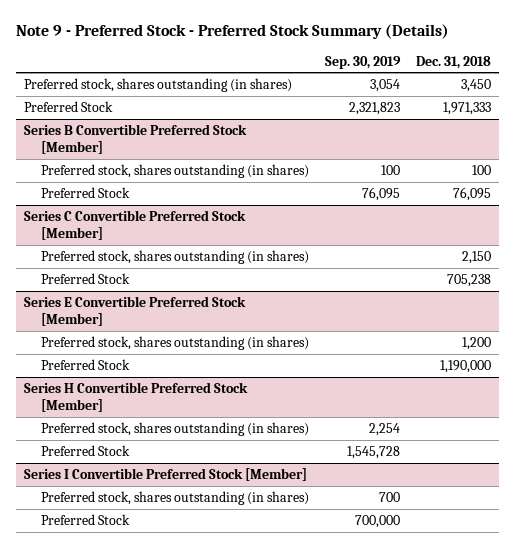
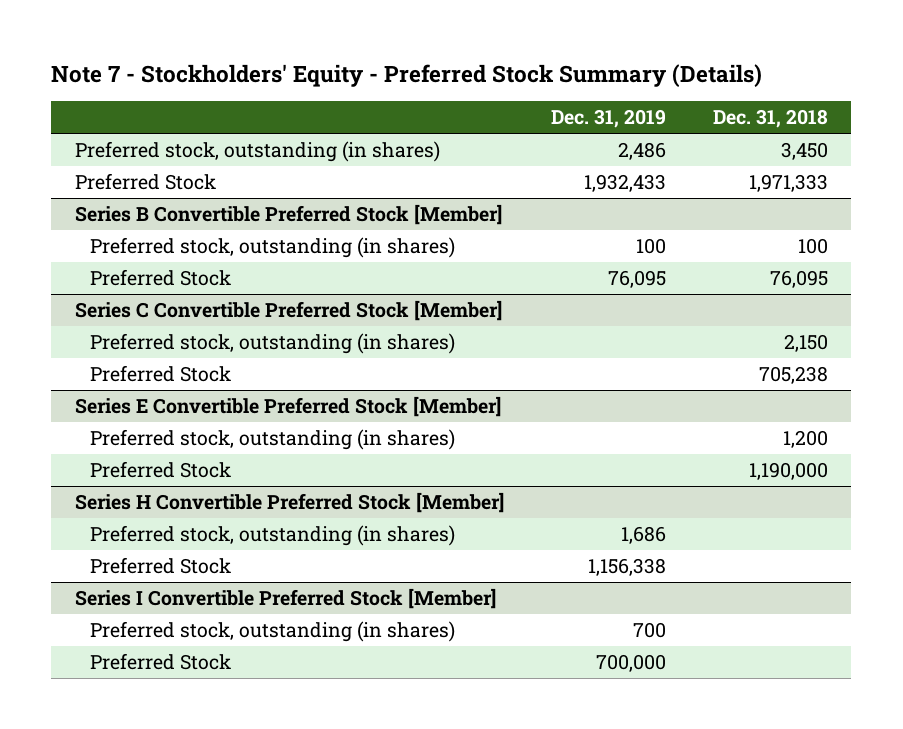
[15,24,449,40] Note 9 - Preferred Stock - Preferred Stock Summary (Details) -> [51,63,763,87] Note 7 - Stockholders' Equity - Preferred Stock Summary (Details)
[324,55,401,69] Sep. 30, 2019 -> none
none -> [550,109,666,129] Dec. 31, 2019
[23,77,292,92] Preferred stock, shares outstanding (in shares) -> [74,140,440,162] Preferred stock, outstanding (in shares)
[40,163,309,178] Preferred stock, shares outstanding (in shares) -> [90,236,456,258] Preferred stock, outstanding (in shares)
[40,249,309,264] Preferred stock, shares outstanding (in shares) -> [90,332,456,354] Preferred stock, outstanding (in shares)
[40,335,309,350] Preferred stock, shares outstanding (in shares) -> [90,428,456,450] Preferred stock, outstanding (in shares)
[40,421,309,436] Preferred stock, shares outstanding (in shares) -> [90,524,456,546] Preferred stock, outstanding (in shares)
[40,490,309,505] Preferred stock, shares outstanding (in shares) -> [90,620,456,642] Preferred stock, outstanding (in shares)

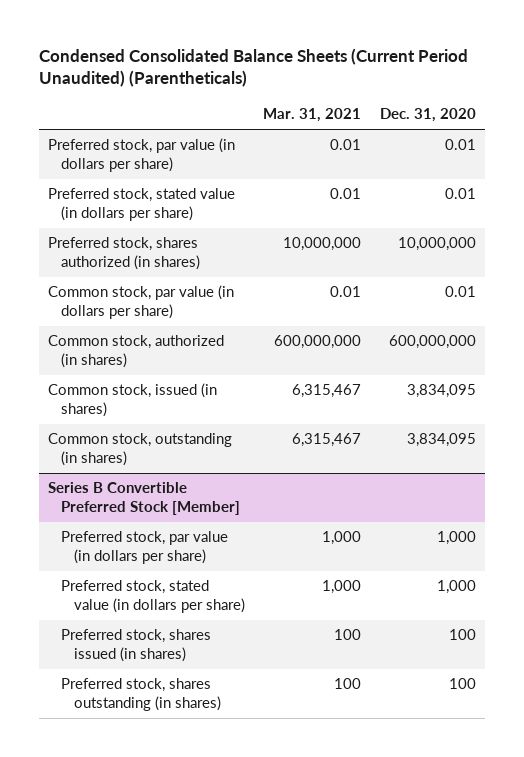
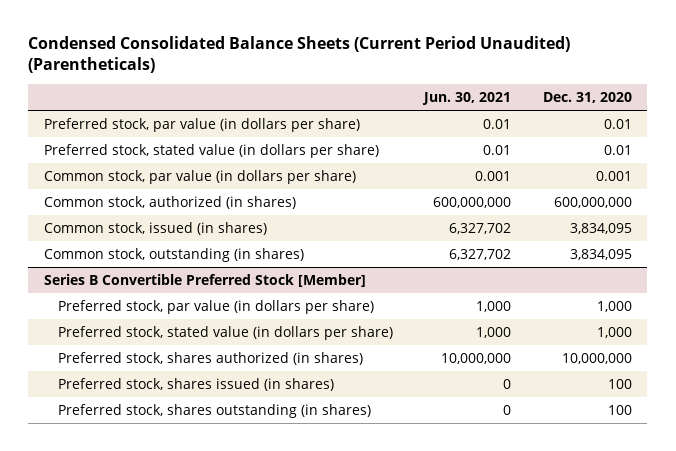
[263,108,362,123] Mar. 31, 2021 -> none
none -> [422,92,512,106] Jun. 30, 2021
[47,237,200,271] Preferred stock, shares authorized (in shares) -> none
[444,286,476,298] 0.01 -> [595,171,632,182] 0.001
none -> [57,352,363,366] Preferred stock, shares authorized (in shares)

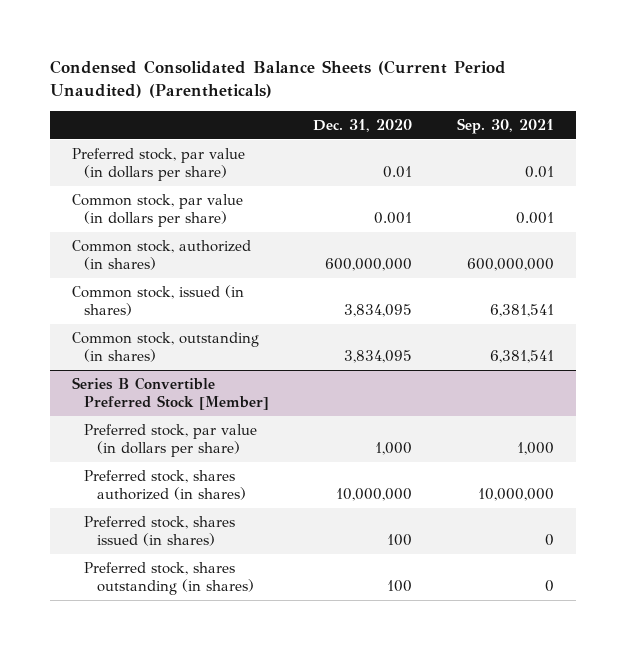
[422,92,512,106] Jun. 30, 2021 -> none
none -> [456,117,554,134] Sep. 30, 2021
[44,144,380,159] Preferred stock, stated value (in dollars per share) -> none
[57,326,393,341] Preferred stock, stated value (in dollars per share) -> none

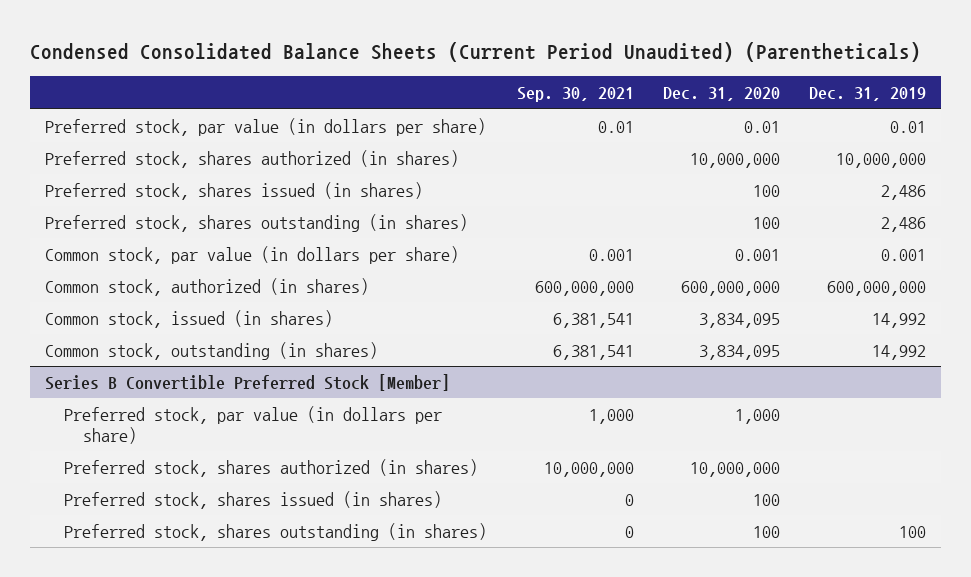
none -> [809,87,927,102] Dec. 31, 2019
none -> [44,149,459,168] Preferred stock, shares authorized (in shares)
none -> [44,181,423,200] Preferred stock, shares issued (in shares)
none -> [44,213,468,232] Preferred stock, shares outstanding (in shares)

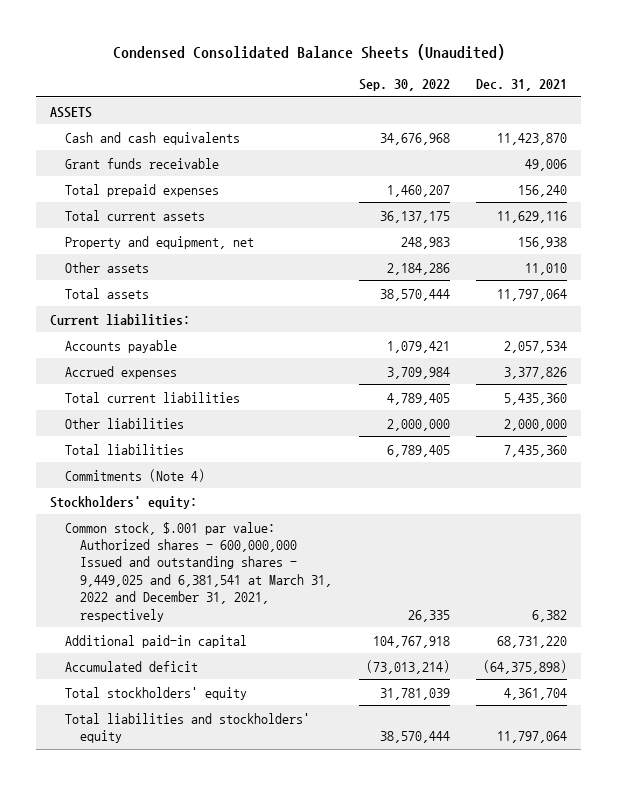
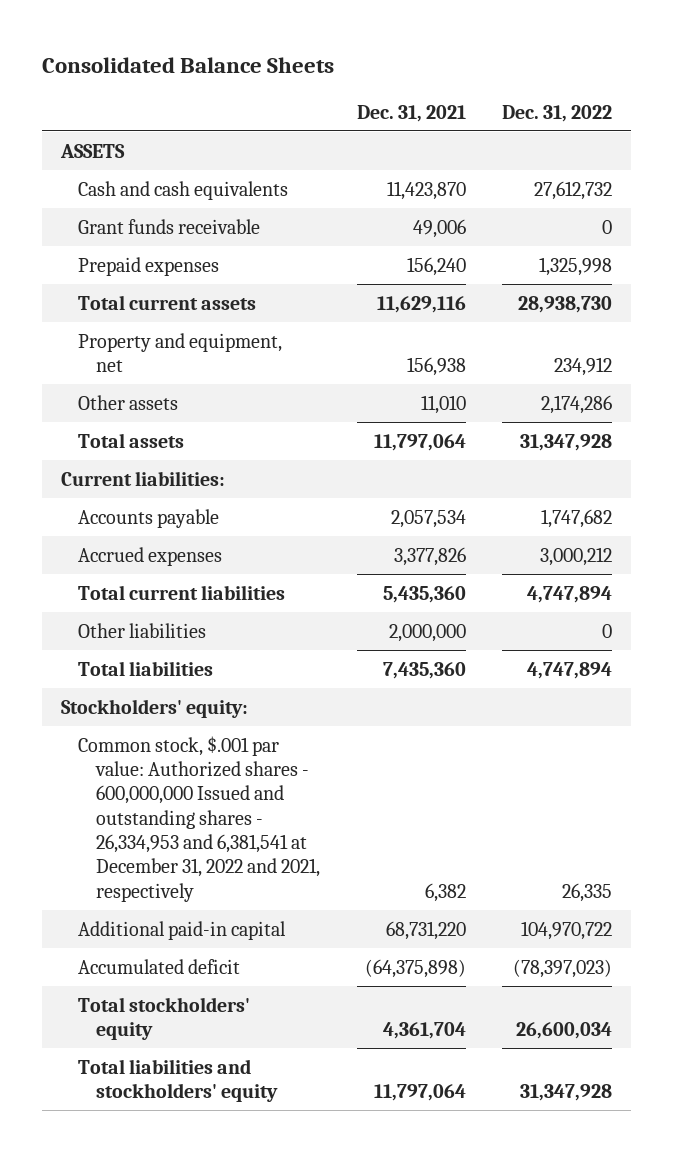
[112,44,505,61] Condensed Consolidated Balance Sheets (Unaudited) -> [42,56,335,73] Consolidated Balance Sheets
[358,78,450,91] Sep. 30, 2022 -> none
none -> [502,104,613,122] Dec. 31, 2022
[64,183,219,197] Total prepaid expenses -> [78,256,220,276] Prepaid expenses
[64,468,205,482] Commitments (Note 4) -> none
[64,521,333,622] Common stock, $.001 par value: Authorized shares - 600,000,000 Issued and outstanding shares - 9,449,025 and 6,381,541 at March 31, 2022 and December 31, 2021, respectively -> [78,735,320,902] Common stock, $.001 par value: Authorized shares - 600,000,000 Issued and outstanding shares - 26,334,953 and 6,381,541 at December 31, 2022 and 2021, respectively

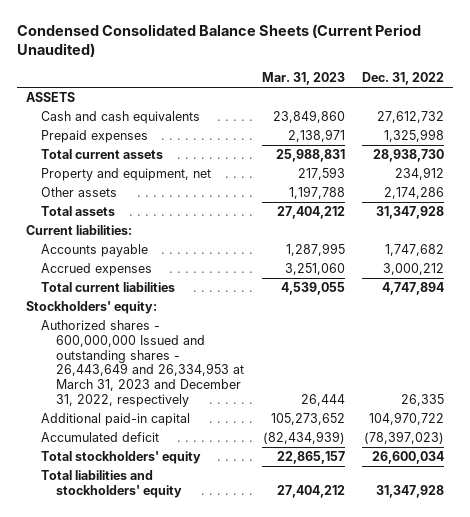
[42,56,335,73] Consolidated Balance Sheets -> [16,23,421,58] Condensed Consolidated Balance Sheets (Current Period Unaudited)
[356,104,466,122] Dec. 31, 2021 -> none
none -> [261,71,345,85] Mar. 31, 2023
[78,218,261,234] Grant funds receivable -> none
[78,622,207,638] Other liabilities -> none
[78,660,214,676] Total liabilities -> none
[78,735,320,902] Common stock, $.001 par value: Authorized shares - 600,000,000 Issued and outstanding shares - 26,334,953 and 6,381,541 at December 31, 2022 and 2021, respectively -> [40,320,245,407] Authorized shares - 600,000,000 Issued and outstanding shares - 26,443,649 and 26,334,953 at March 31, 2023 and December 31, 2022, respectively

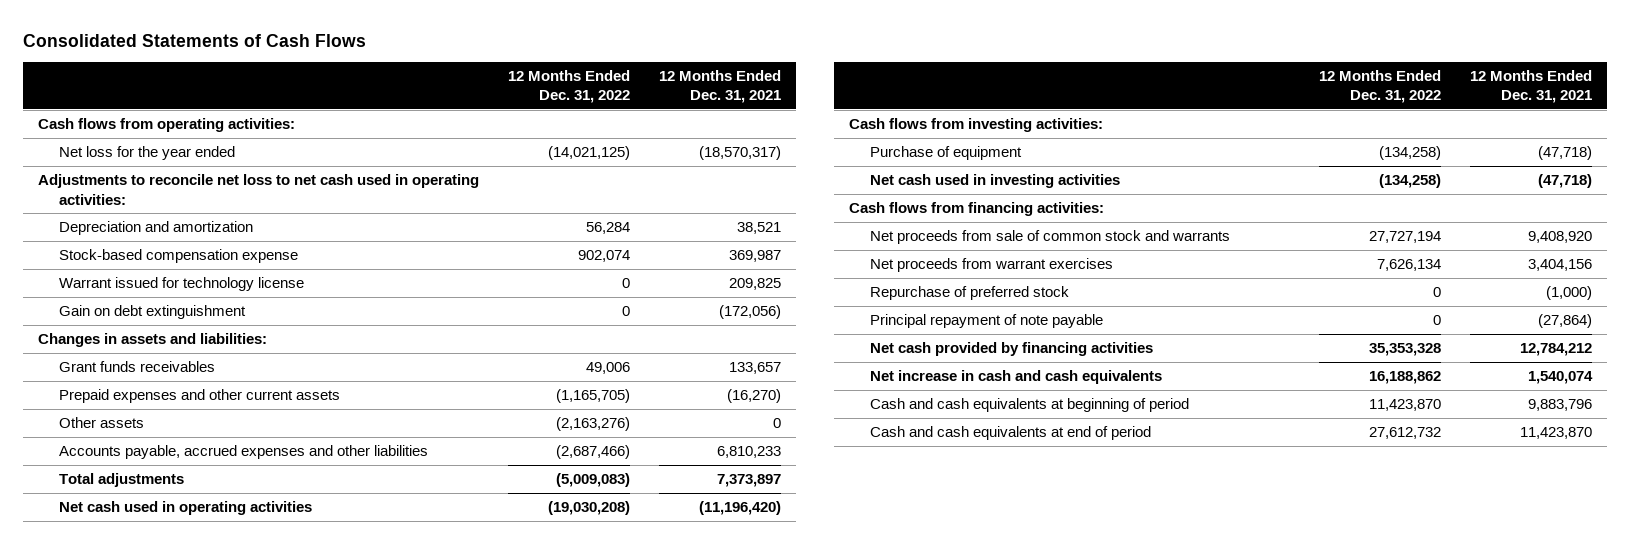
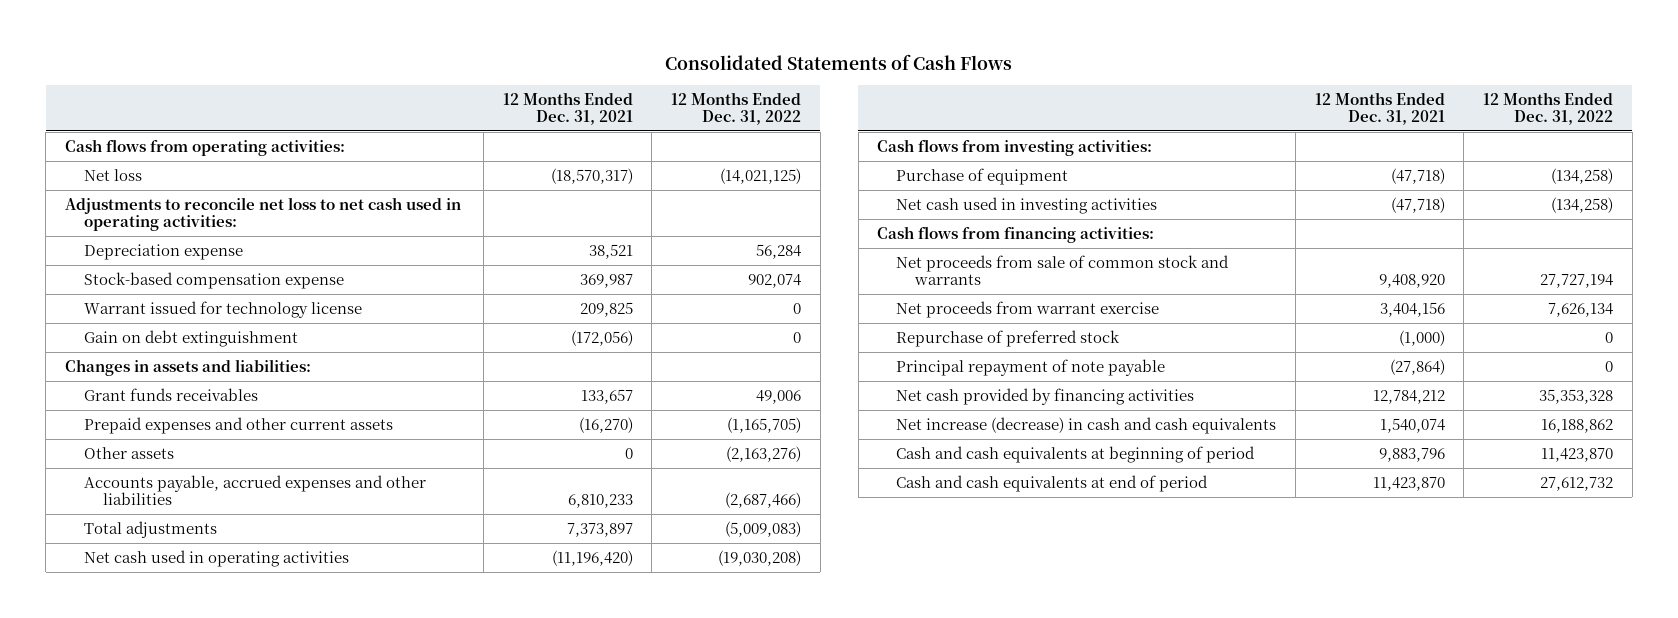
[58,146,235,161] Net loss for the year ended -> [84,168,143,181] Net loss
[58,221,253,236] Depreciation and amortization -> [84,243,244,260] Depreciation expense
[869,258,1113,273] Net proceeds from warrant exercises -> [896,300,1160,318] Net proceeds from warrant exercise
[869,370,1162,385] Net increase in cash and cash equivalents -> [896,416,1277,434] Net increase (decrease) in cash and cash equivalents

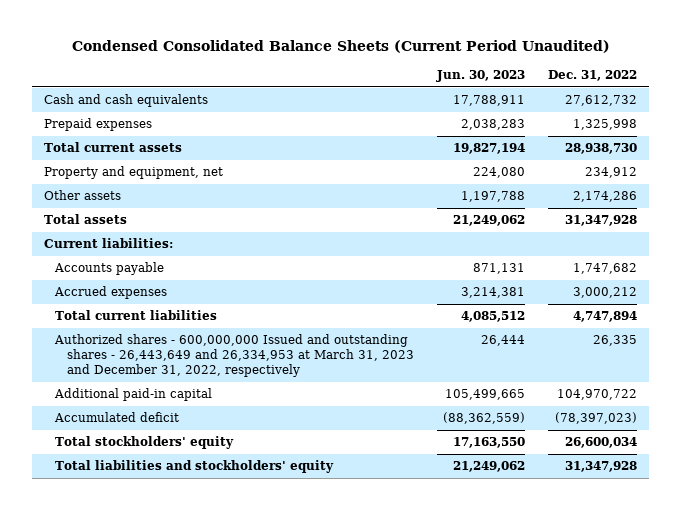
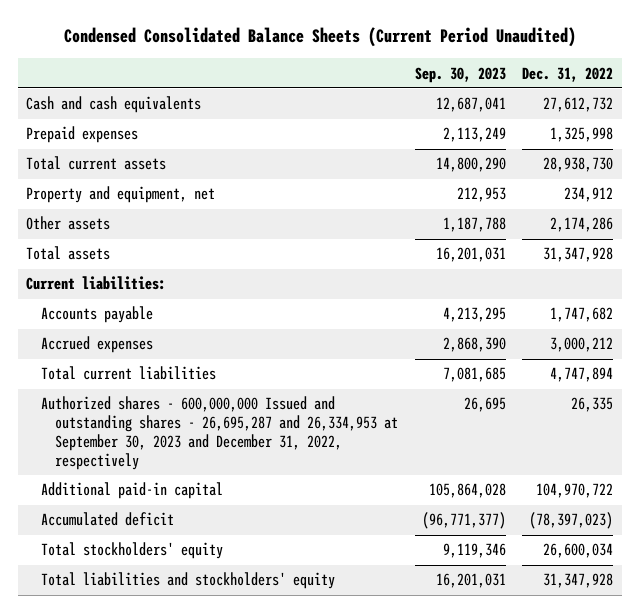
[436,70,526,83] Jun. 30, 2023 -> none
none -> [414,66,506,83] Sep. 30, 2023
[54,334,415,378] Authorized shares - 600,000,000 Issued and outstanding shares - 26,443,649 and 26,334,953 at March 31, 2023 and December 31, 2022, respectively -> [40,396,399,470] Authorized shares - 600,000,000 Issued and outstanding shares - 26,695,287 and 26,334,953 at September 30, 2023 and December 31, 2022, respectively

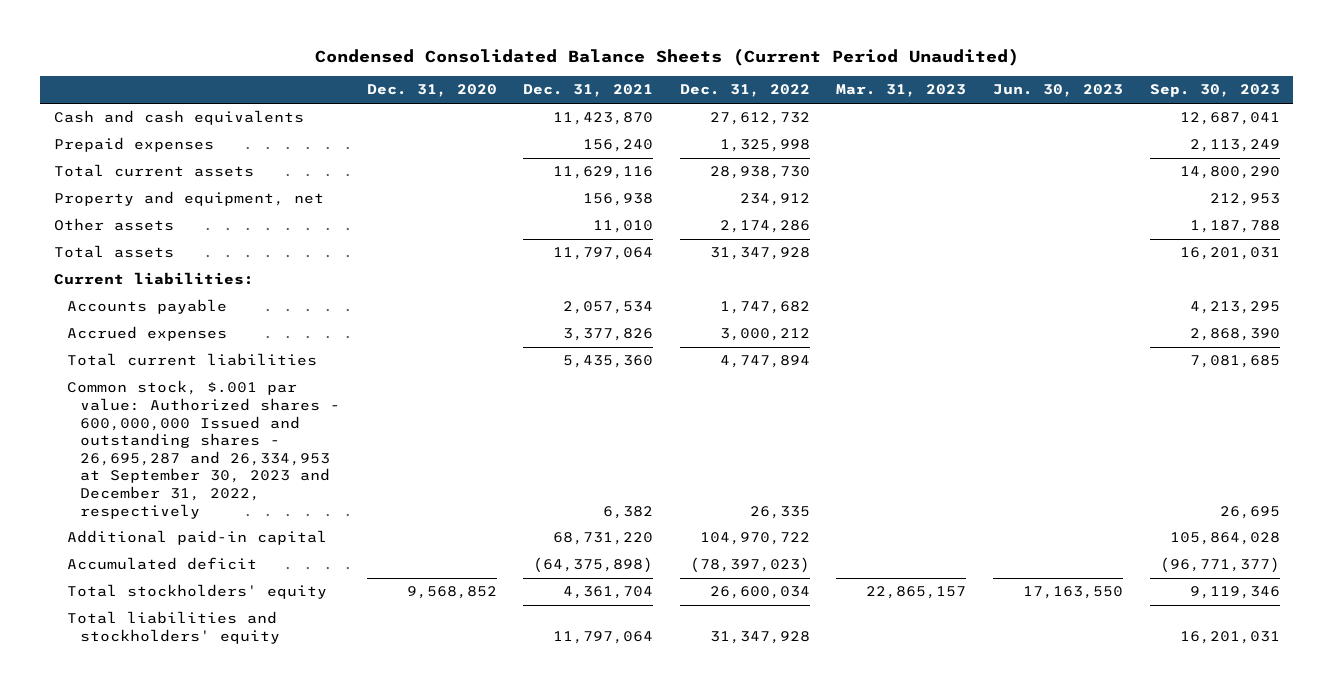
none -> [366,84,497,98] Dec. 31, 2020
none -> [523,84,654,98] Dec. 31, 2021
none -> [836,84,967,98] Mar. 31, 2023
none -> [993,84,1124,98] Jun. 30, 2023
[40,396,399,470] Authorized shares - 600,000,000 Issued and outstanding shares - 26,695,287 and 26,334,953 at September 30, 2023 and December 31, 2022, respectively -> [66,380,340,519] Common stock, $.001 par value: Authorized shares - 600,000,000 Issued and outstanding shares - 26,695,287 and 26,334,953 at September 30, 2023 and December 31, 2022, respectively

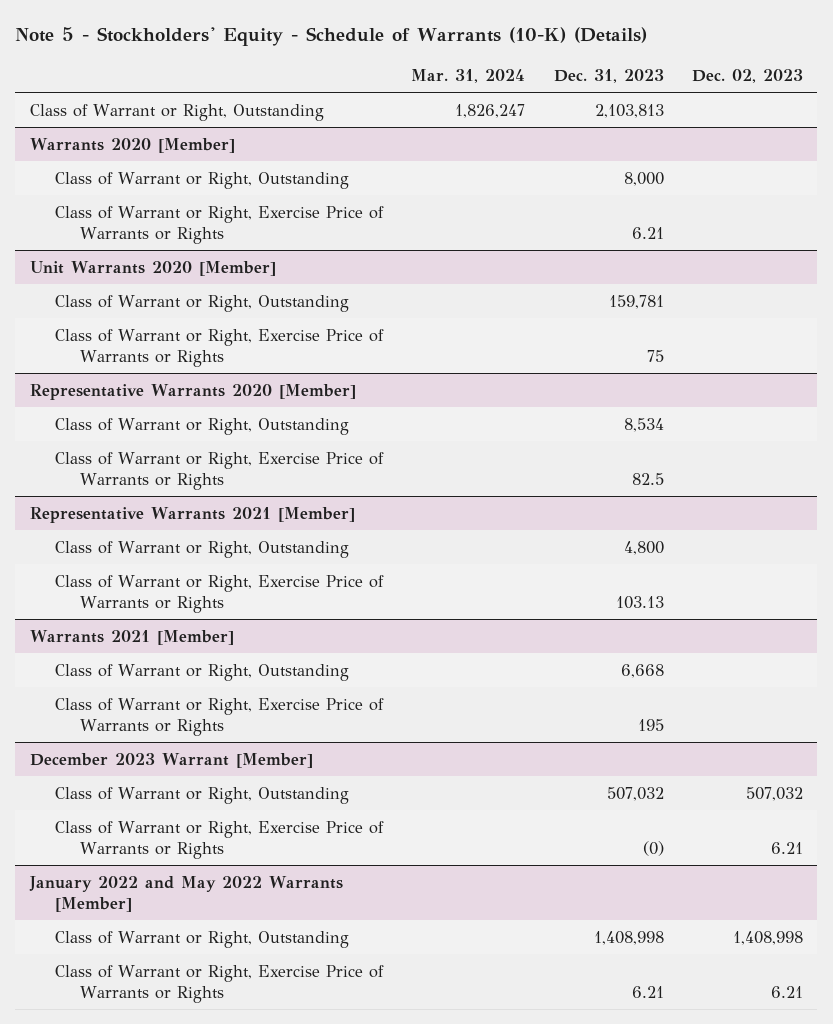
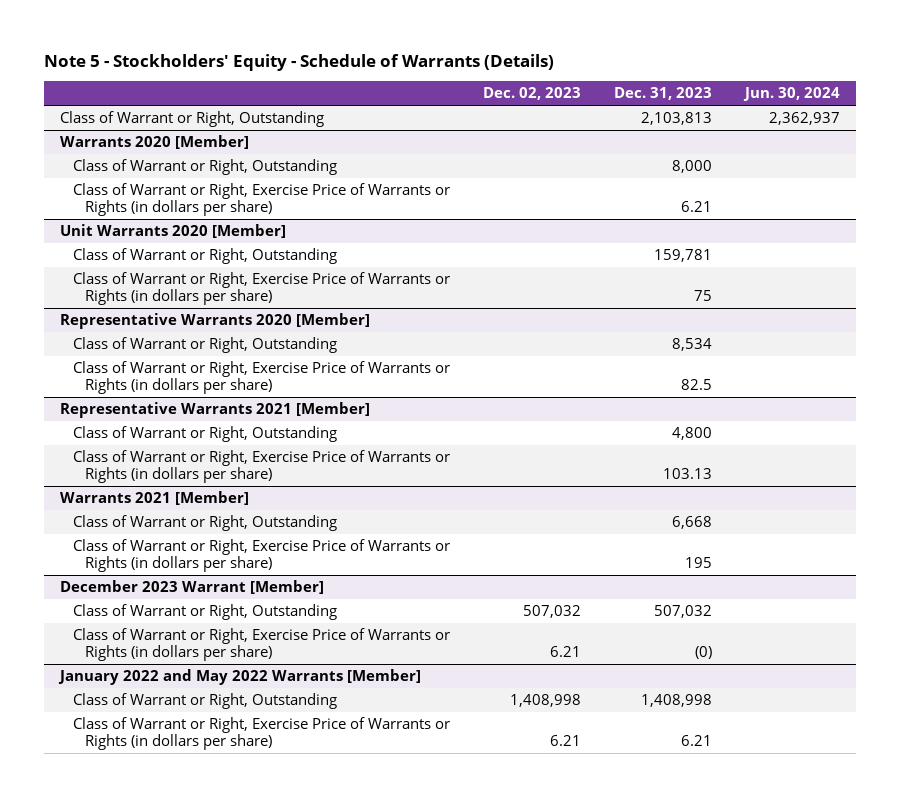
[15,27,648,47] Note 5 - Stockholders' Equity - Schedule of Warrants (10-K) (Details) -> [43,53,554,71] Note 5 - Stockholders' Equity - Schedule of Warrants (Details)
[411,68,526,83] Mar. 31, 2024 -> none
none -> [742,87,840,102] Jun. 30, 2024
[55,205,385,244] Class of Warrant or Right, Exercise Price of Warrants or Rights -> [72,183,450,217] Class of Warrant or Right, Exercise Price of Warrants or Rights (in dollars per share)
[55,328,385,367] Class of Warrant or Right, Exercise Price of Warrants or Rights -> [72,272,450,306] Class of Warrant or Right, Exercise Price of Warrants or Rights (in dollars per share)
[55,451,385,490] Class of Warrant or Right, Exercise Price of Warrants or Rights -> [72,361,450,395] Class of Warrant or Right, Exercise Price of Warrants or Rights (in dollars per share)
[55,574,385,613] Class of Warrant or Right, Exercise Price of Warrants or Rights -> [72,450,450,484] Class of Warrant or Right, Exercise Price of Warrants or Rights (in dollars per share)
[55,697,385,736] Class of Warrant or Right, Exercise Price of Warrants or Rights -> [72,539,450,573] Class of Warrant or Right, Exercise Price of Warrants or Rights (in dollars per share)
[55,820,385,859] Class of Warrant or Right, Exercise Price of Warrants or Rights -> [72,628,450,662] Class of Warrant or Right, Exercise Price of Warrants or Rights (in dollars per share)
[55,964,385,1003] Class of Warrant or Right, Exercise Price of Warrants or Rights -> [72,717,450,751] Class of Warrant or Right, Exercise Price of Warrants or Rights (in dollars per share)

